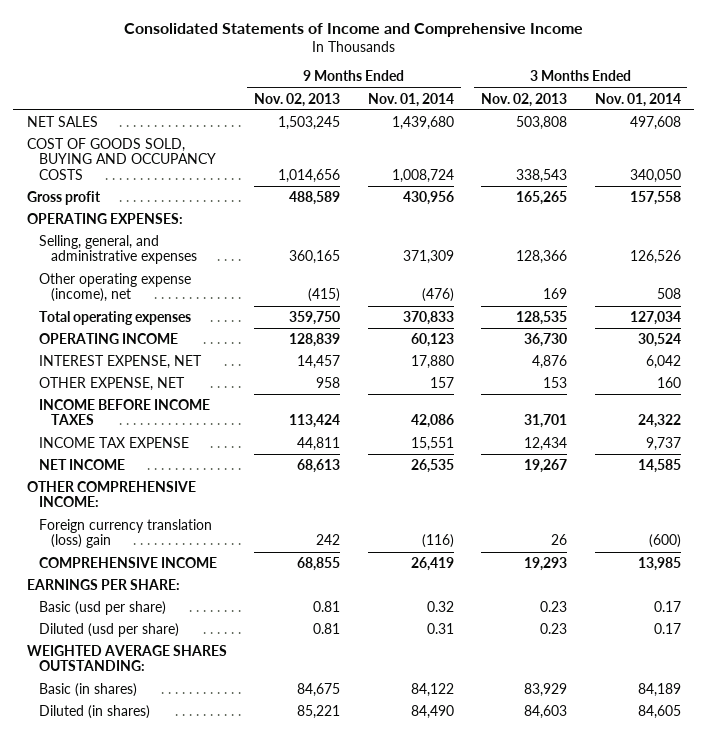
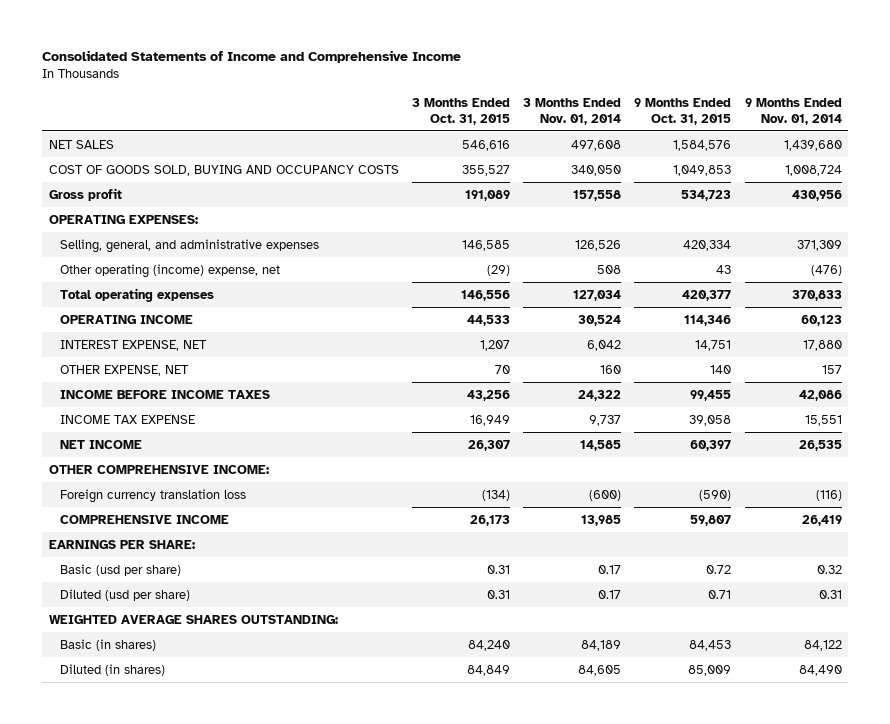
[254,92,341,107] Nov. 02, 2013 -> none
[481,92,568,107] Nov. 02, 2013 -> none
none -> [411,97,510,125] 3 Months Ended Oct. 31, 2015
none -> [634,97,732,125] 9 Months Ended Oct. 31, 2015
[39,272,192,303] Other operating expense (income), net -> [60,263,281,278] Other operating (income) expense, net
[39,518,213,549] Foreign currency translation (loss) gain -> [60,488,247,503] Foreign currency translation loss

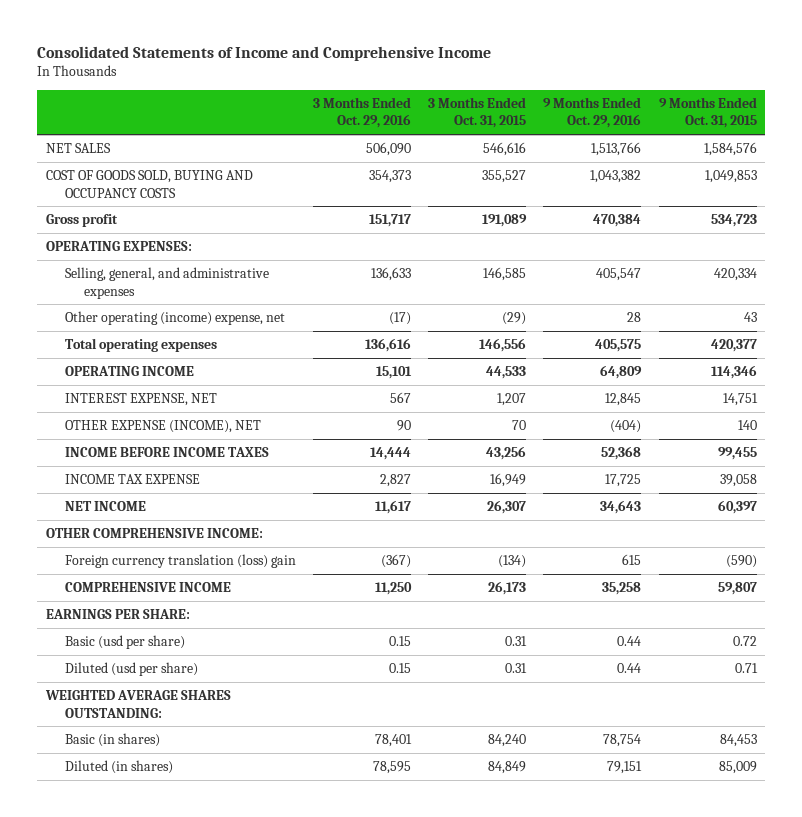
[523,97,622,125] 3 Months Ended Nov. 01, 2014 -> none
[744,97,842,125] 9 Months Ended Nov. 01, 2014 -> none
none -> [312,96,411,129] 3 Months Ended Oct. 29, 2016
none -> [543,96,642,129] 9 Months Ended Oct. 29, 2016
[60,364,190,376] OTHER EXPENSE, NET -> [64,420,261,434] OTHER EXPENSE (INCOME), NET
[60,488,247,503] Foreign currency translation loss -> [64,554,296,569] Foreign currency translation (loss) gain

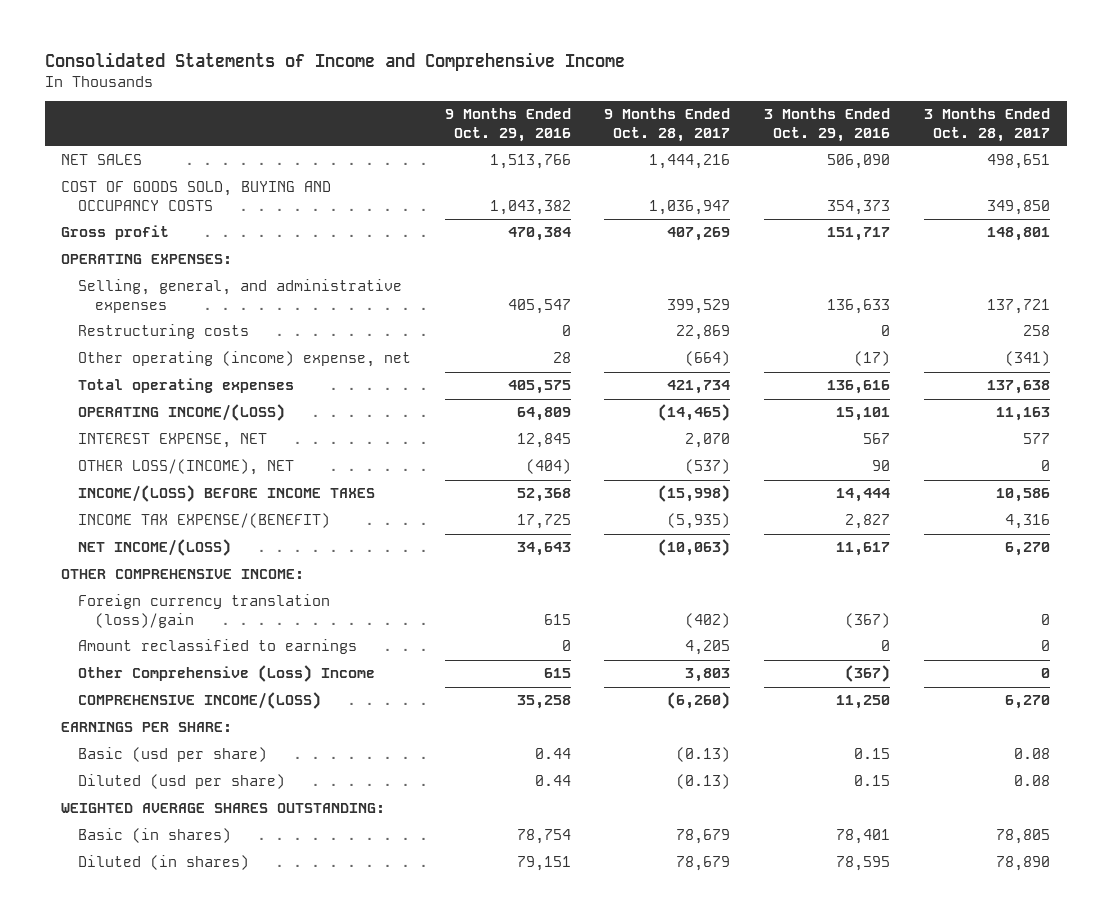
[428,96,527,129] 3 Months Ended Oct. 31, 2015 -> none
[658,96,757,129] 9 Months Ended Oct. 31, 2015 -> none
none -> [604,108,731,142] 9 Months Ended Oct. 28, 2017
none -> [923,108,1050,142] 3 Months Ended Oct. 28, 2017
none -> [78,324,250,340] Restructuring costs
[64,366,194,377] OPERATING INCOME -> [78,404,286,422] OPERATING INCOME/(LOSS)
[64,420,261,434] OTHER EXPENSE (INCOME), NET -> [78,459,295,476] OTHER LOSS/(INCOME), NET
[64,447,269,458] INCOME BEFORE INCOME TAXES -> [78,485,376,503] INCOME/(LOSS) BEFORE INCOME TAXES
[64,474,200,485] INCOME TAX EXPENSE -> [78,513,331,529] INCOME TAX EXPENSE/(BENEFIT)
[64,501,146,512] NET INCOME -> [78,539,232,557] NET INCOME/(LOSS)
[64,554,296,569] Foreign currency translation (loss) gain -> [78,594,331,628] Foreign currency translation (loss)/gain
none -> [78,639,358,655] Amount reclassified to earnings
none -> [78,665,376,683] Other Comprehensive (Loss) Income
[64,582,231,593] COMPREHENSIVE INCOME -> [78,692,322,710] COMPREHENSIVE INCOME/(LOSS)

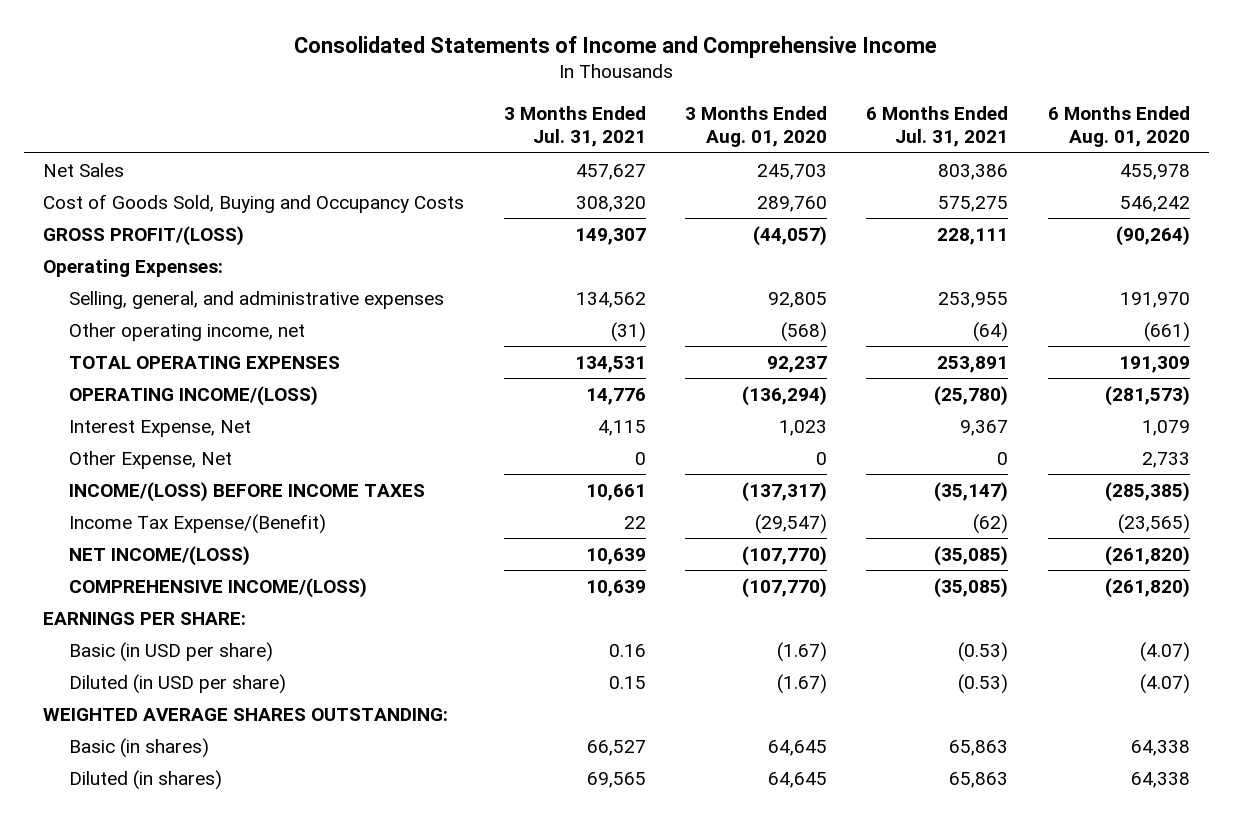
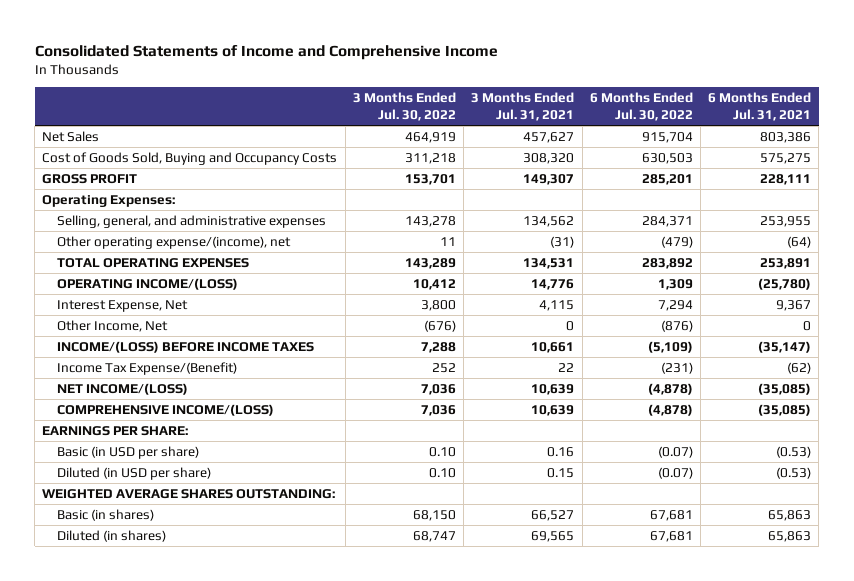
[684,105,827,148] 3 Months Ended Aug. 01, 2020 -> none
[1047,105,1190,148] 6 Months Ended Aug. 01, 2020 -> none
none -> [352,92,456,122] 3 Months Ended Jul. 30, 2022
none -> [589,92,693,122] 6 Months Ended Jul. 30, 2022
[43,225,245,246] GROSS PROFIT/(LOSS) -> [42,173,138,184] GROSS PROFIT
[68,322,305,341] Other operating income, net -> [56,235,291,249] Other operating expense/(income), net
[68,450,232,469] Other Expense, Net -> [56,319,168,332] Other Income, Net

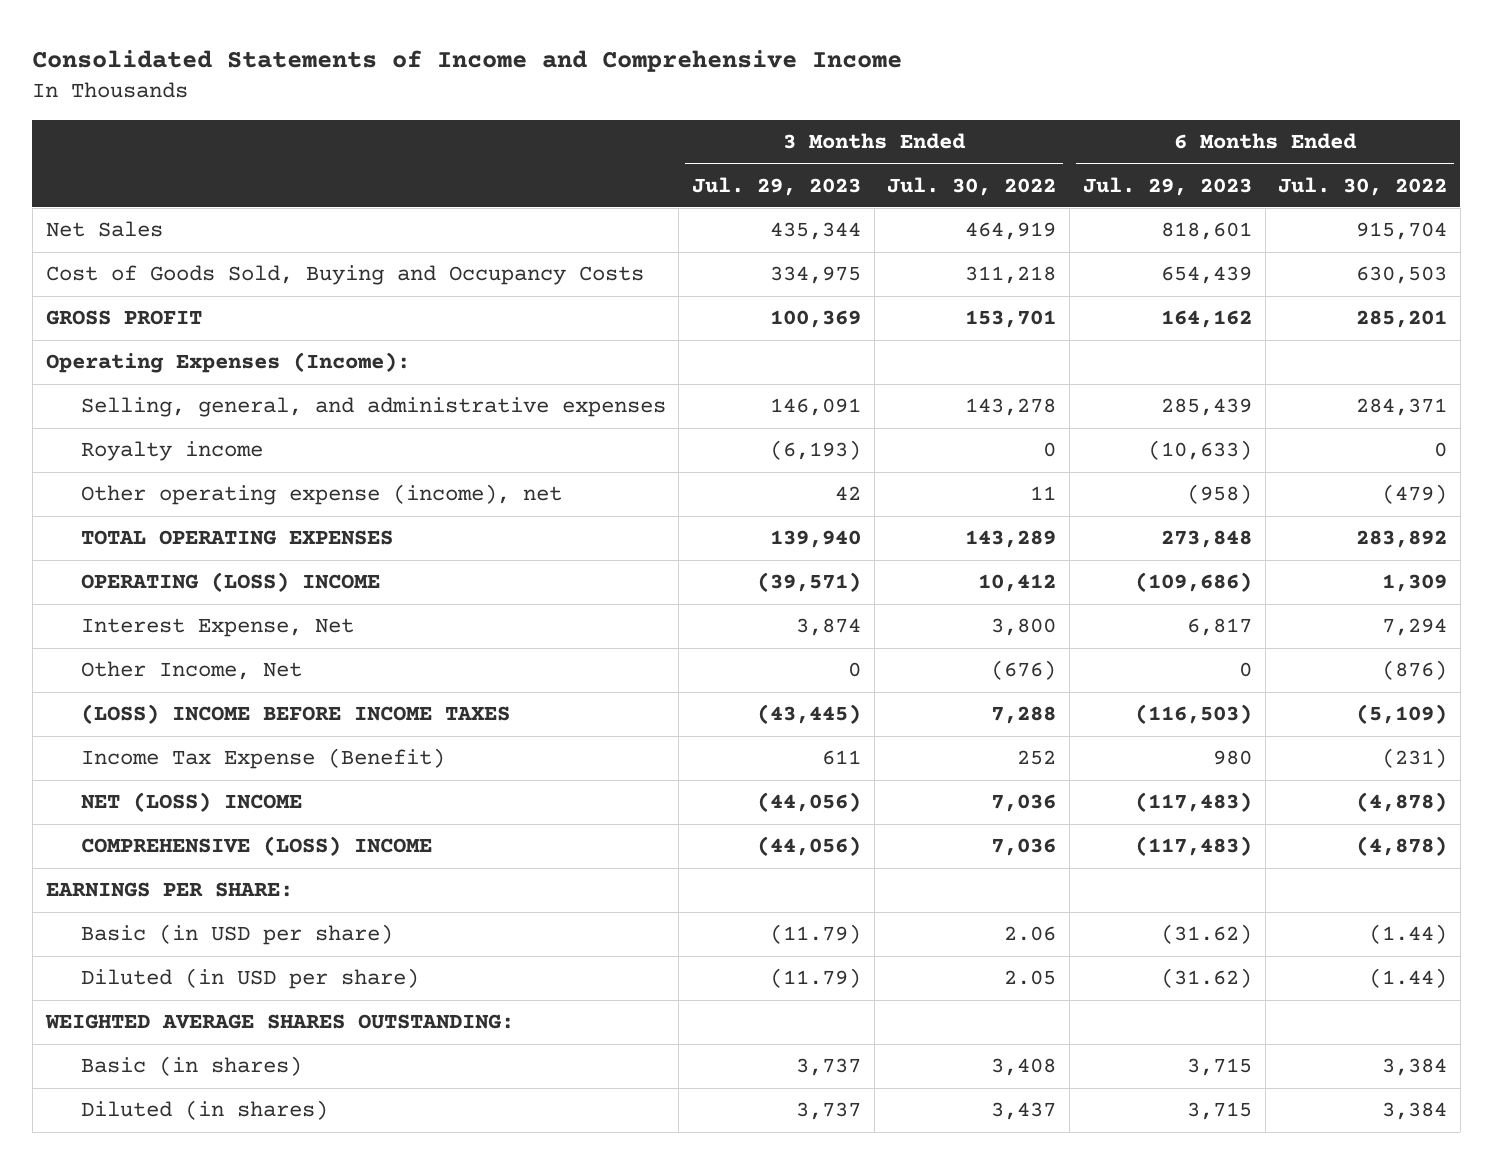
[471,92,575,122] 3 Months Ended Jul. 31, 2021 -> none
[708,92,812,122] 6 Months Ended Jul. 31, 2021 -> none
none -> [692,176,862,196] Jul. 29, 2023
none -> [1082,176,1252,196] Jul. 29, 2023
[42,194,176,207] Operating Expenses: -> [45,352,410,374] Operating Expenses (Income):
none -> [80,441,263,462] Royalty income
[56,235,291,249] Other operating expense/(income), net -> [80,484,562,506] Other operating expense (income), net
[56,277,238,290] OPERATING INCOME/(LOSS) -> [80,572,380,593] OPERATING (LOSS) INCOME
[56,340,314,353] INCOME/(LOSS) BEFORE INCOME TAXES -> [80,704,510,725] (LOSS) INCOME BEFORE INCOME TAXES
[56,361,237,375] Income Tax Expense/(Benefit) -> [80,748,445,770] Income Tax Expense (Benefit)
[56,382,188,395] NET INCOME/(LOSS) -> [80,792,302,813] NET (LOSS) INCOME
[56,403,274,416] COMPREHENSIVE INCOME/(LOSS) -> [80,836,432,857] COMPREHENSIVE (LOSS) INCOME
[428,446,456,457] 0.10 -> [1004,926,1057,942] 2.06
[657,445,693,458] (0.07) -> [1369,924,1448,945] (1.44)
[428,467,456,478] 0.10 -> [1004,970,1057,986] 2.05
[657,466,693,479] (0.07) -> [1369,968,1448,989] (1.44)
[412,509,456,521] 68,150 -> [991,1058,1057,1077] 3,408
[649,509,693,521] 67,681 -> [1382,1058,1448,1077] 3,384
[412,530,456,542] 68,747 -> [991,1102,1057,1121] 3,437
[649,530,693,542] 67,681 -> [1382,1102,1448,1121] 3,384

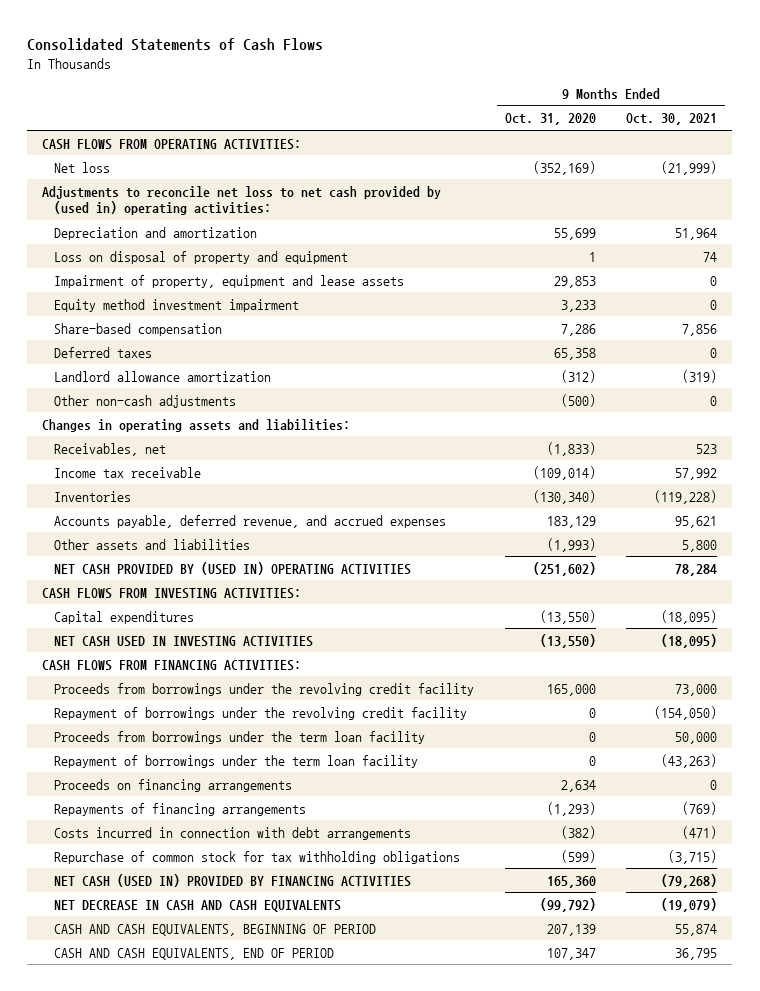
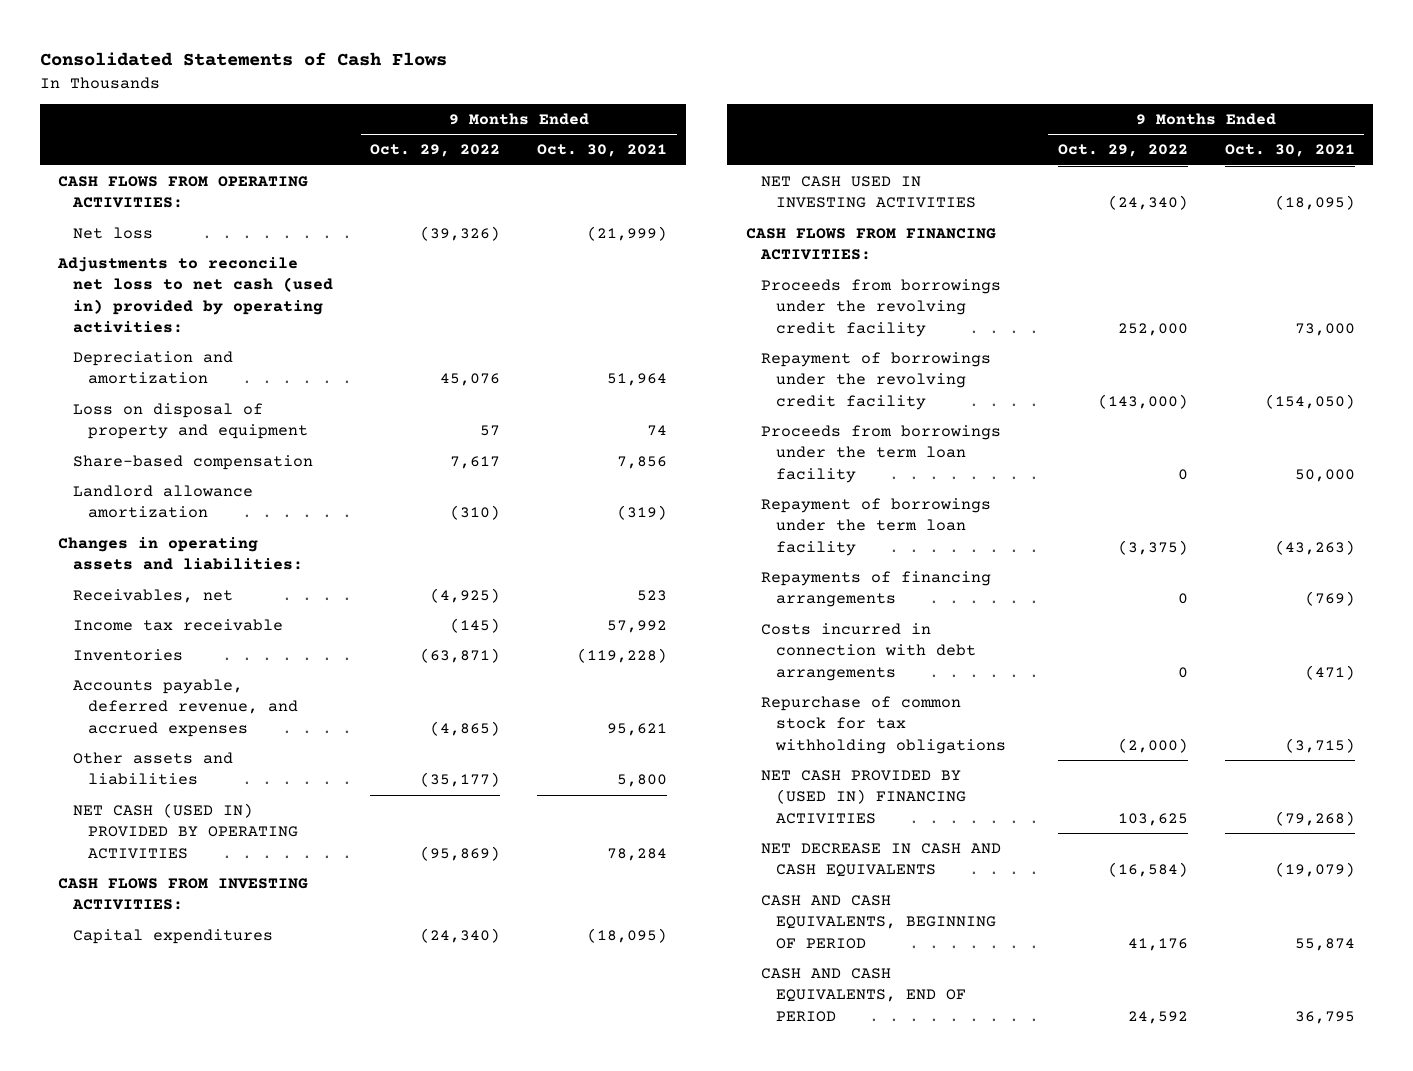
[504,113,596,126] Oct. 31, 2020 -> none
none -> [370,144,501,158] Oct. 29, 2022
[42,185,442,215] Adjustments to reconcile net loss to net cash provided by (used in) operating activities: -> [57,256,334,333] Adjustments to reconcile net loss to net cash (used in) provided by operating activities:
[54,274,405,288] Impairment of property, equipment and lease assets -> none
[54,298,300,312] Equity method investment impairment -> none
[54,346,153,358] Deferred taxes -> none
[54,394,237,408] Other non-cash adjustments -> none
[54,561,412,575] NET CASH PROVIDED BY (USED IN) OPERATING ACTIVITIES -> [73,802,299,859] NET CASH (USED IN) PROVIDED BY OPERATING ACTIVITIES
[54,778,293,792] Proceeds on financing arrangements -> none
[54,873,412,887] NET CASH (USED IN) PROVIDED BY FINANCING ACTIVITIES -> [760,769,966,824] NET CASH PROVIDED BY (USED IN) FINANCING ACTIVITIES

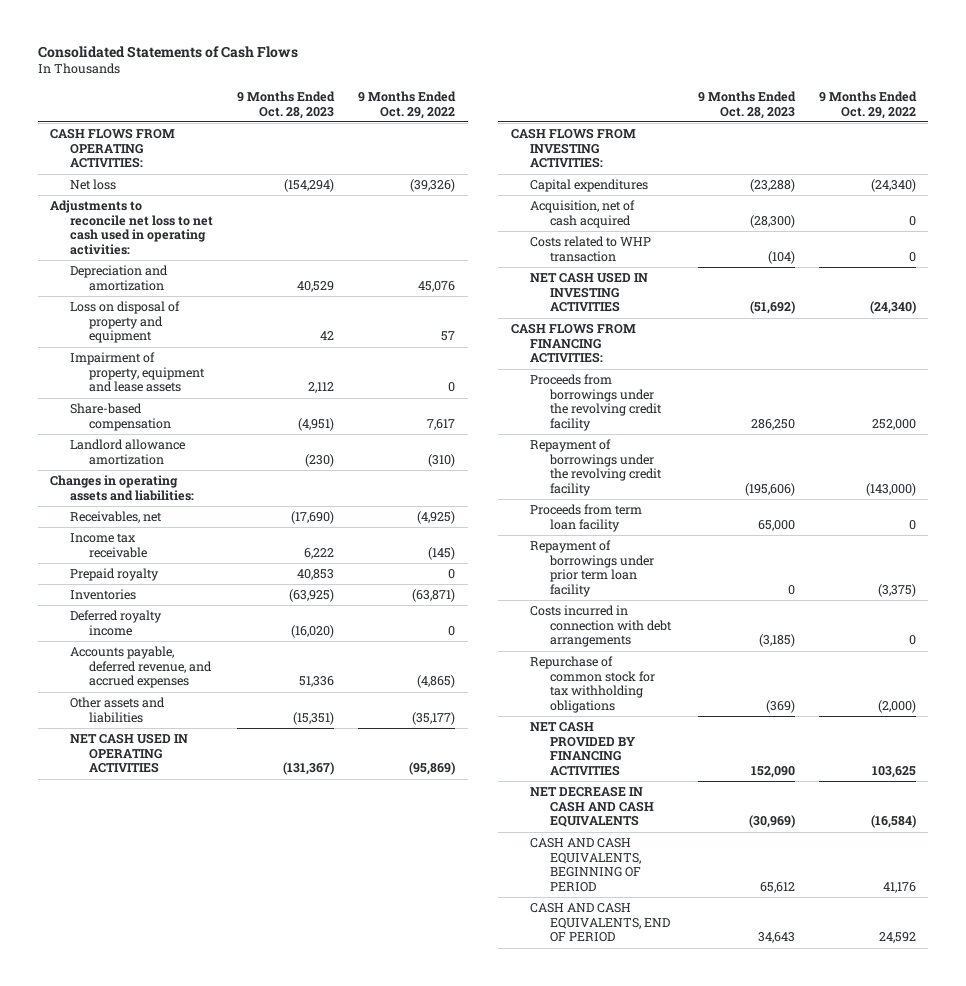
[537,144,668,158] Oct. 30, 2021 -> none
none -> [236,90,335,119] 9 Months Ended Oct. 28, 2023
[57,256,334,333] Adjustments to reconcile net loss to net cash (used in) provided by operating activities: -> [49,200,213,255] Adjustments to reconcile net loss to net cash used in operating activities:
none -> [69,352,206,393] Impairment of property, equipment and lease assets
none -> [69,568,159,582] Prepaid royalty
none -> [69,610,162,636] Deferred royalty income
[73,802,299,859] NET CASH (USED IN) PROVIDED BY OPERATING ACTIVITIES -> [69,733,188,774] NET CASH USED IN OPERATING ACTIVITIES
none -> [530,200,636,228] Acquisition, net of cash acquired
none -> [530,236,652,262] Costs related to WHP transaction
[760,570,991,608] Repayments of financing arrangements -> none
[760,424,1001,483] Proceeds from borrowings under the term loan facility -> [530,504,643,532] Proceeds from term loan facility
[760,497,991,556] Repayment of borrowings under the term loan facility -> [530,540,654,597] Repayment of borrowings under prior term loan facility
[760,769,966,824] NET CASH PROVIDED BY (USED IN) FINANCING ACTIVITIES -> [530,721,635,776] NET CASH PROVIDED BY FINANCING ACTIVITIES

